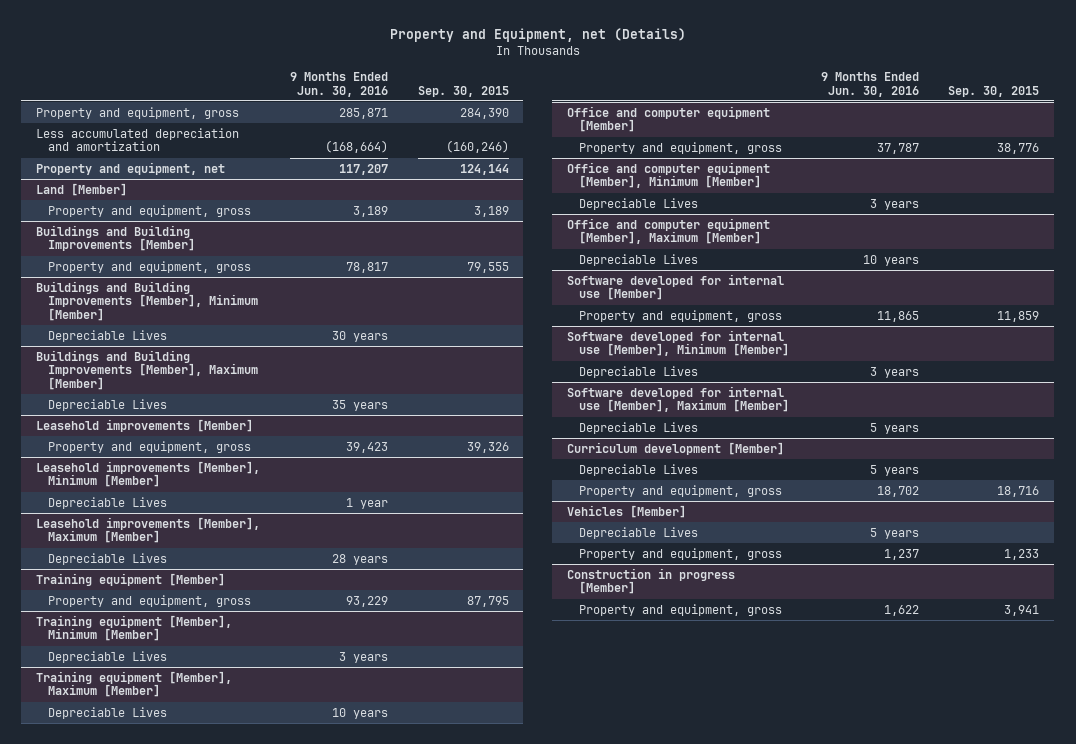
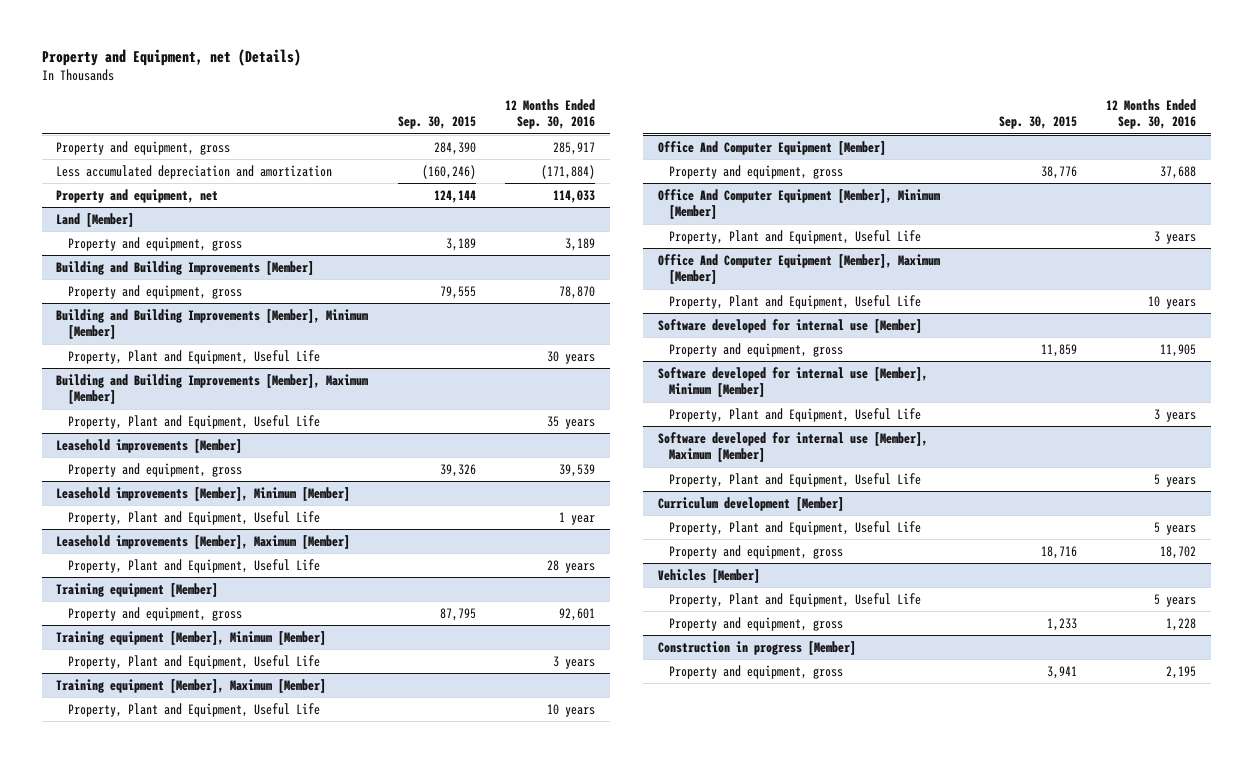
[289,71,388,97] 9 Months Ended Jun. 30, 2016 -> none
none -> [505,99,596,130] 12 Months Ended Sep. 30, 2016
[36,224,196,252] Buildings and Building Improvements [Member] -> [56,260,315,275] Building and Building Improvements [Member]
[36,280,259,322] Buildings and Building Improvements [Member], Minimum [Member] -> [56,308,369,340] Building and Building Improvements [Member], Minimum [Member]
[48,329,168,342] Depreciable Lives -> [68,349,321,364] Property, Plant and Equipment, Useful Life
[36,349,259,391] Buildings and Building Improvements [Member], Maximum [Member] -> [56,373,369,405] Building and Building Improvements [Member], Maximum [Member]
[48,398,168,411] Depreciable Lives -> [68,414,321,429] Property, Plant and Equipment, Useful Life
[48,496,168,509] Depreciable Lives -> [68,510,321,525] Property, Plant and Equipment, Useful Life
[48,552,168,565] Depreciable Lives -> [68,558,321,573] Property, Plant and Equipment, Useful Life
[48,650,168,663] Depreciable Lives -> [68,654,321,669] Property, Plant and Equipment, Useful Life
[48,706,168,719] Depreciable Lives -> [68,702,321,717] Property, Plant and Equipment, Useful Life
[567,105,771,133] Office and computer equipment [Member] -> [657,140,886,155] Office And Computer Equipment [Member]
[567,161,771,189] Office and computer equipment [Member], Minimum [Member] -> [657,188,940,220] Office And Computer Equipment [Member], Minimum [Member]
[578,197,698,210] Depreciable Lives -> [669,229,922,244] Property, Plant and Equipment, Useful Life
[567,217,771,245] Office and computer equipment [Member], Maximum [Member] -> [657,253,940,285] Office And Computer Equipment [Member], Maximum [Member]
[578,253,698,266] Depreciable Lives -> [669,294,922,309] Property, Plant and Equipment, Useful Life
[578,365,698,378] Depreciable Lives -> [669,407,922,422] Property, Plant and Equipment, Useful Life
[578,421,698,434] Depreciable Lives -> [669,472,922,487] Property, Plant and Equipment, Useful Life
[578,463,698,476] Depreciable Lives -> [669,520,922,535] Property, Plant and Equipment, Useful Life
[578,526,698,539] Depreciable Lives -> [669,592,922,607] Property, Plant and Equipment, Useful Life

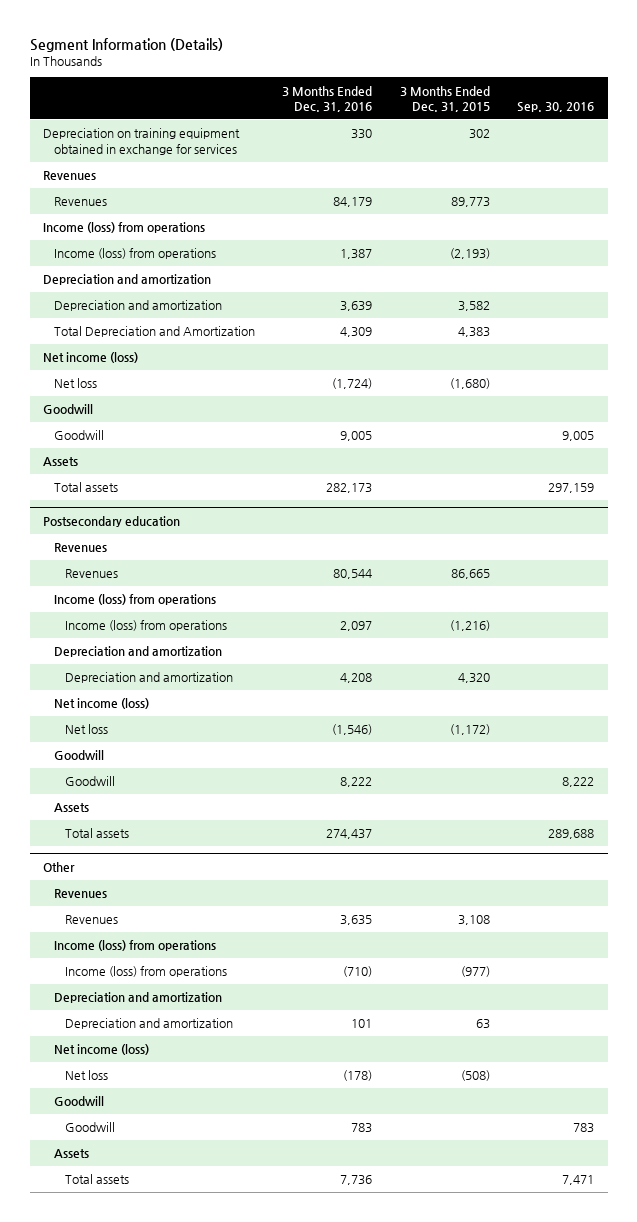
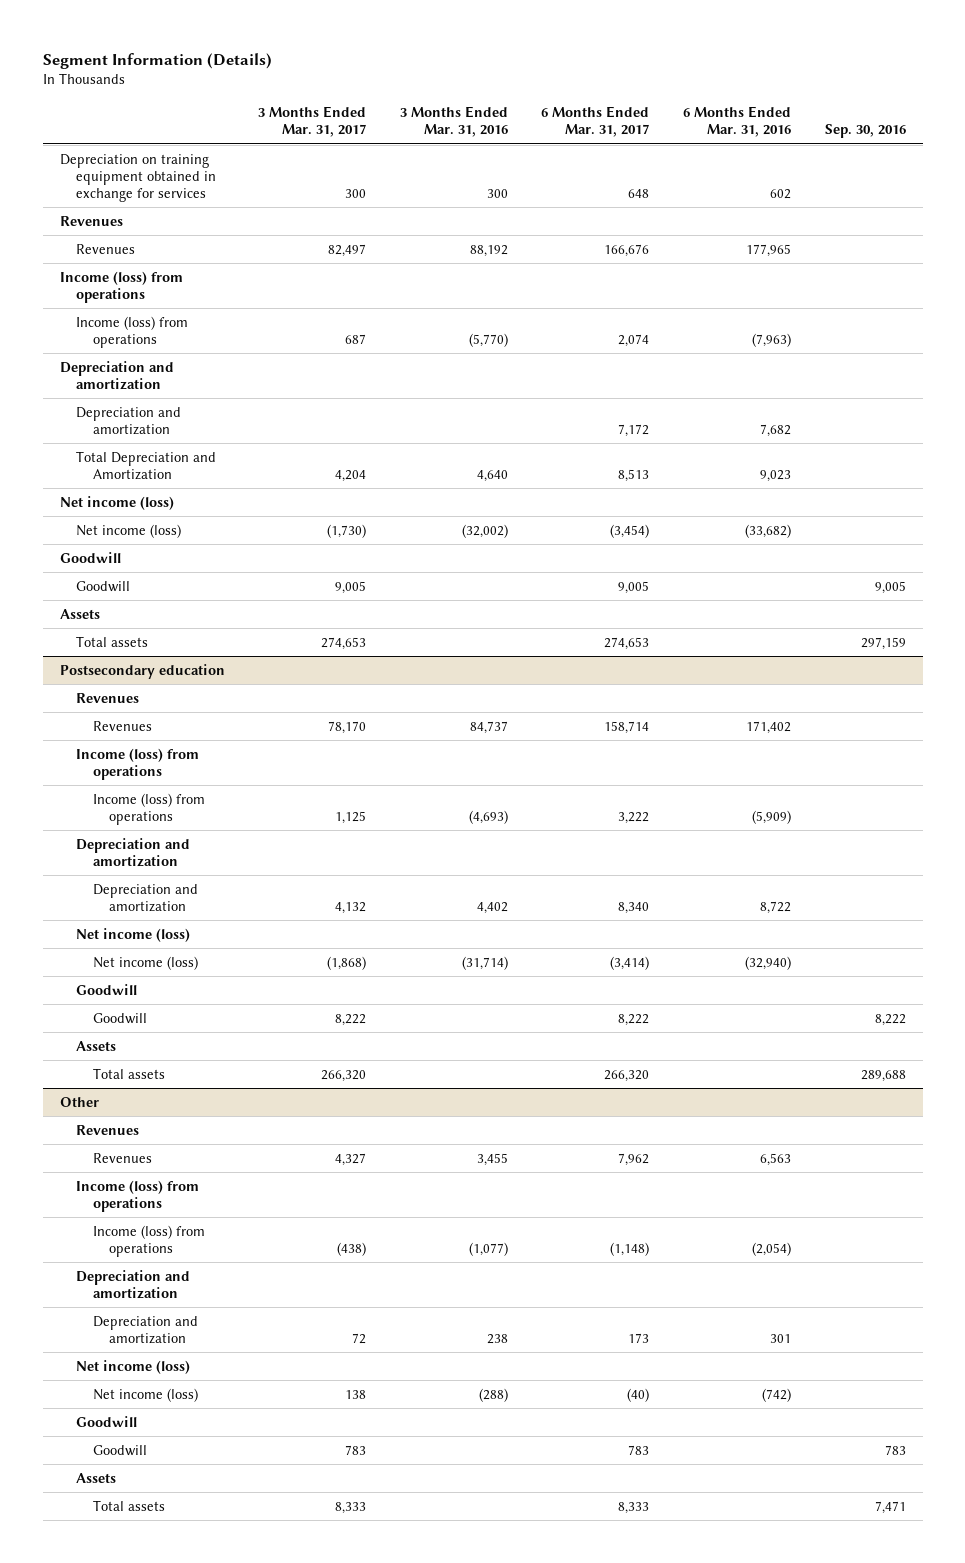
[282,85,373,113] 3 Months Ended Dec. 31, 2016 -> none
[399,85,490,113] 3 Months Ended Dec. 31, 2015 -> none
none -> [258,106,367,138] 3 Months Ended Mar. 31, 2017
none -> [399,106,508,138] 3 Months Ended Mar. 31, 2016
none -> [541,106,650,138] 6 Months Ended Mar. 31, 2017
none -> [683,106,792,138] 6 Months Ended Mar. 31, 2016
[53,378,97,389] Net loss -> [76,523,182,538] Net income (loss)
[64,724,108,735] Net loss -> [92,955,198,970] Net income (loss)
[64,1070,108,1081] Net loss -> [92,1387,198,1402] Net income (loss)

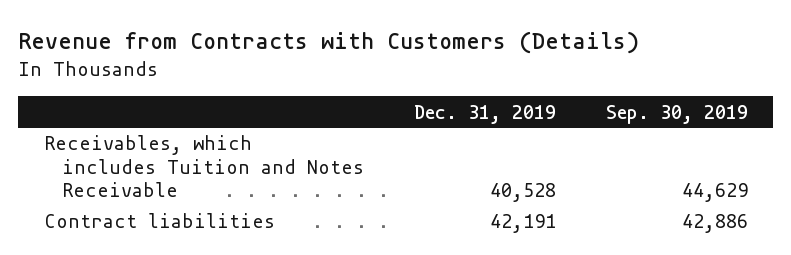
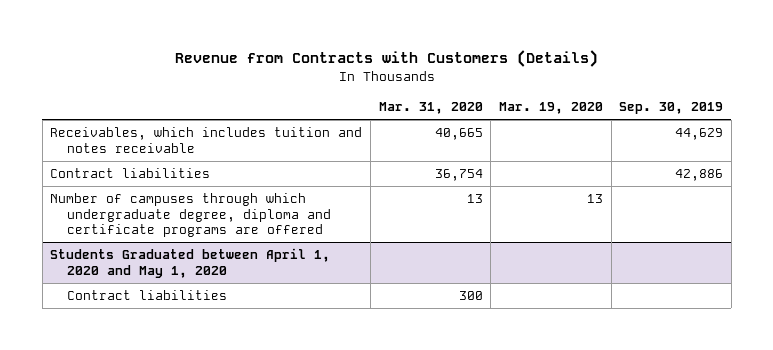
[413,104,556,124] Dec. 31, 2019 -> none
none -> [378,102,483,115] Mar. 31, 2020
none -> [498,102,603,115] Mar. 19, 2020
[43,135,364,198] Receivables, which includes Tuition and Notes Receivable -> [50,127,363,153] Receivables, which includes tuition and notes receivable
none -> [50,193,332,237] Number of campuses through which undergraduate degree, diploma and certificate programs are offered
none -> [50,248,331,278] Students Graduated between April 1, 2020 and May 1, 2020
none -> [67,290,228,301] Contract liabilities

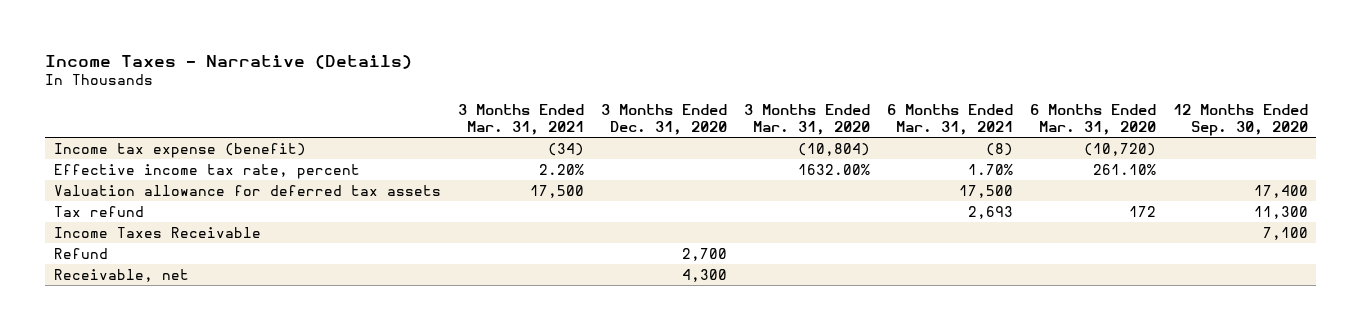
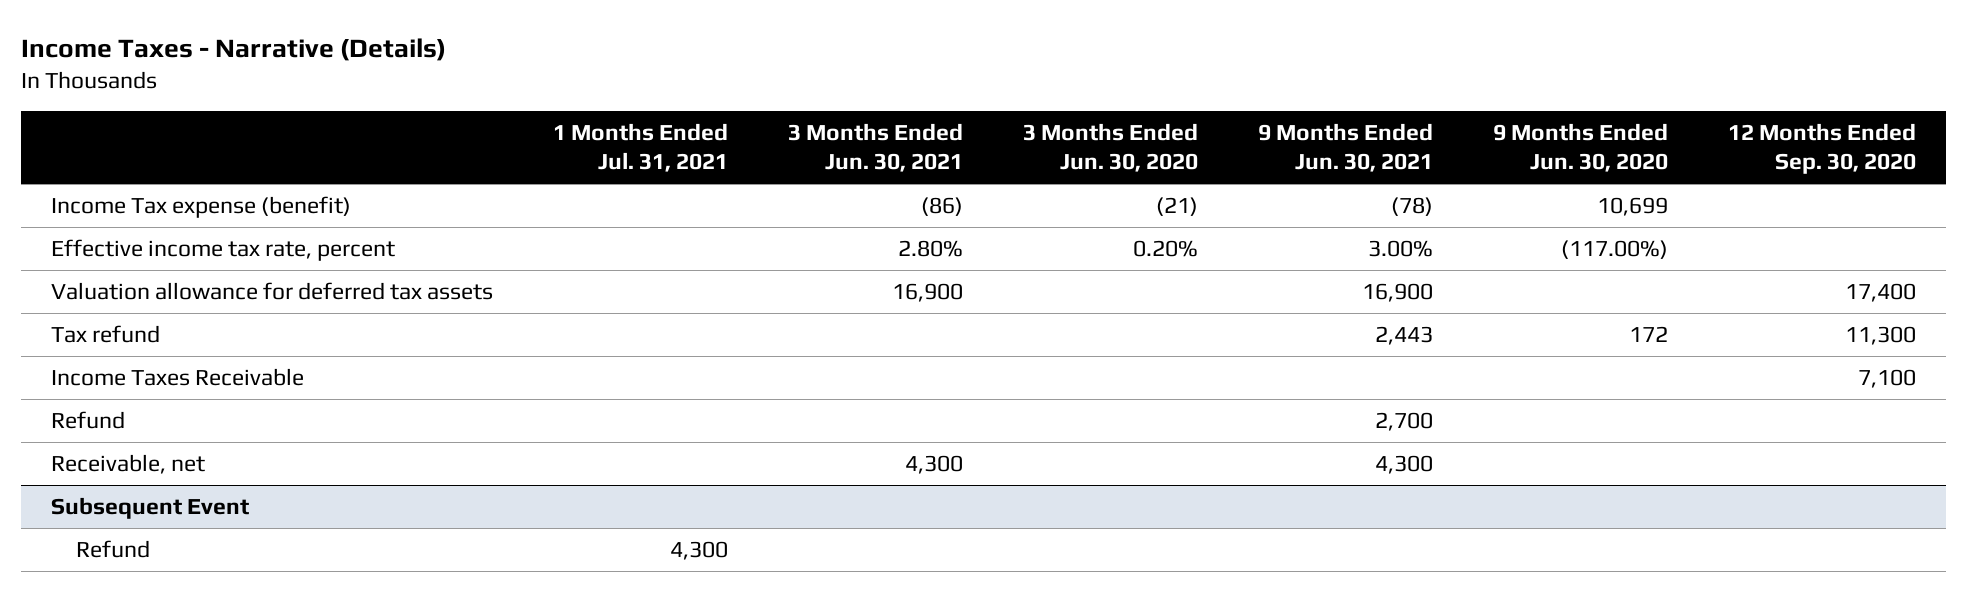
[457,103,584,136] 3 Months Ended Mar. 31, 2021 -> none
[600,103,727,136] 3 Months Ended Dec. 31, 2020 -> none
[743,103,870,136] 3 Months Ended Mar. 31, 2020 -> none
[886,103,1013,136] 6 Months Ended Mar. 31, 2021 -> none
[1029,103,1156,136] 6 Months Ended Mar. 31, 2020 -> none
none -> [553,122,729,173] 1 Months Ended Jul. 31, 2021
none -> [788,122,964,173] 3 Months Ended Jun. 30, 2021
none -> [1023,122,1199,173] 3 Months Ended Jun. 30, 2020
none -> [1258,122,1434,173] 9 Months Ended Jun. 30, 2021
none -> [1493,122,1669,173] 9 Months Ended Jun. 30, 2020
[53,142,306,158] Income tax expense (benefit) -> [51,195,352,218] Income Tax expense (benefit)
none -> [51,496,250,519] Subsequent Event
none -> [76,539,151,558] Refund

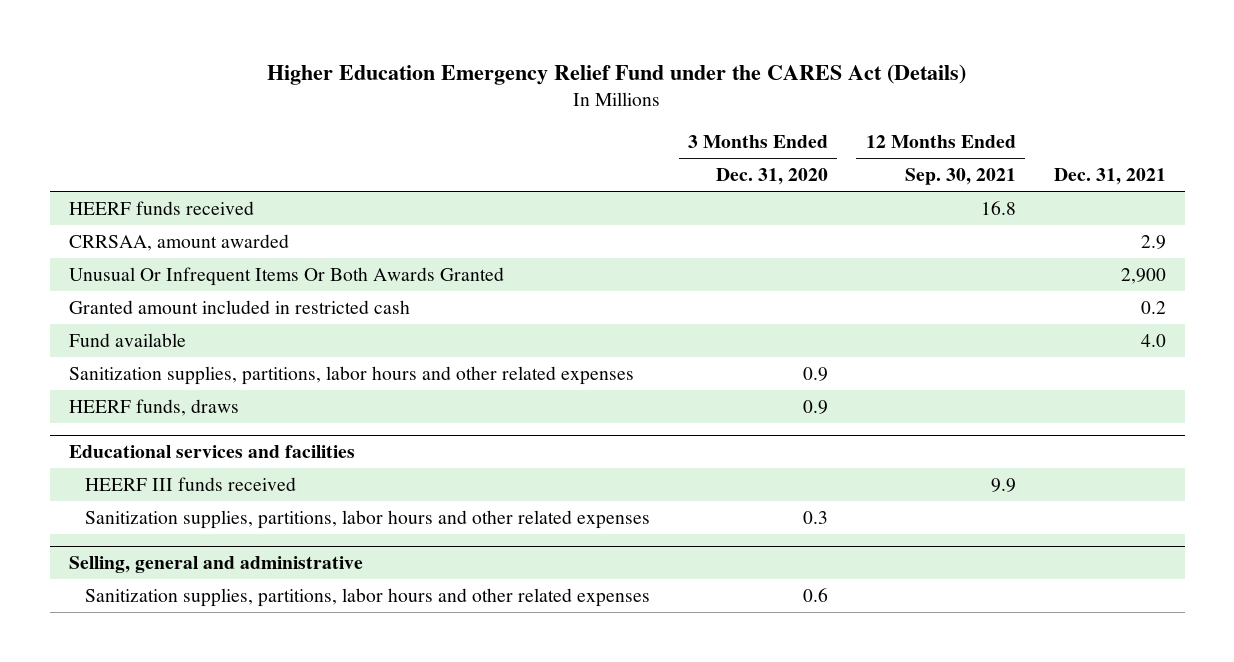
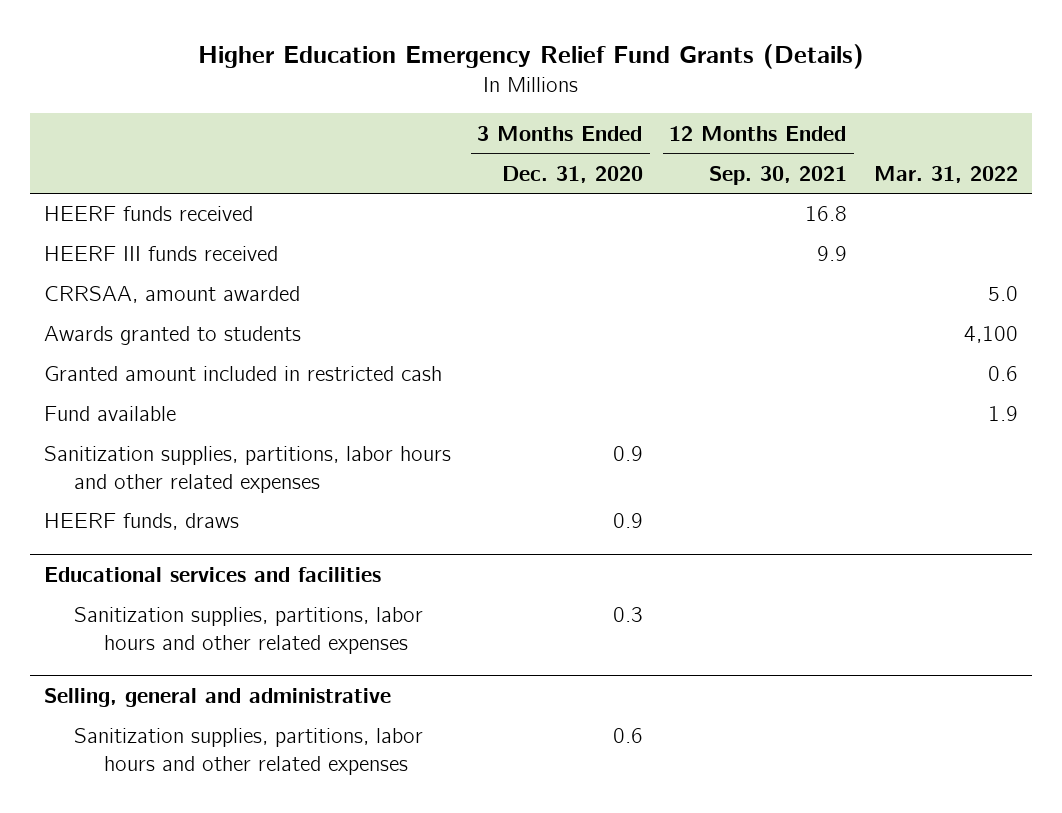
[267,63,967,85] Higher Education Emergency Relief Fund under the CARES Act (Details) -> [197,44,864,70] Higher Education Emergency Relief Fund Grants (Details)
[1053,168,1166,186] Dec. 31, 2021 -> none
none -> [874,165,1019,183] Mar. 31, 2022
none -> [43,246,278,262] HEERF III funds received
[68,266,504,286] Unusual Or Infrequent Items Or Both Awards Granted -> [43,326,301,346] Awards granted to students
[85,476,297,491] HEERF III funds received -> none

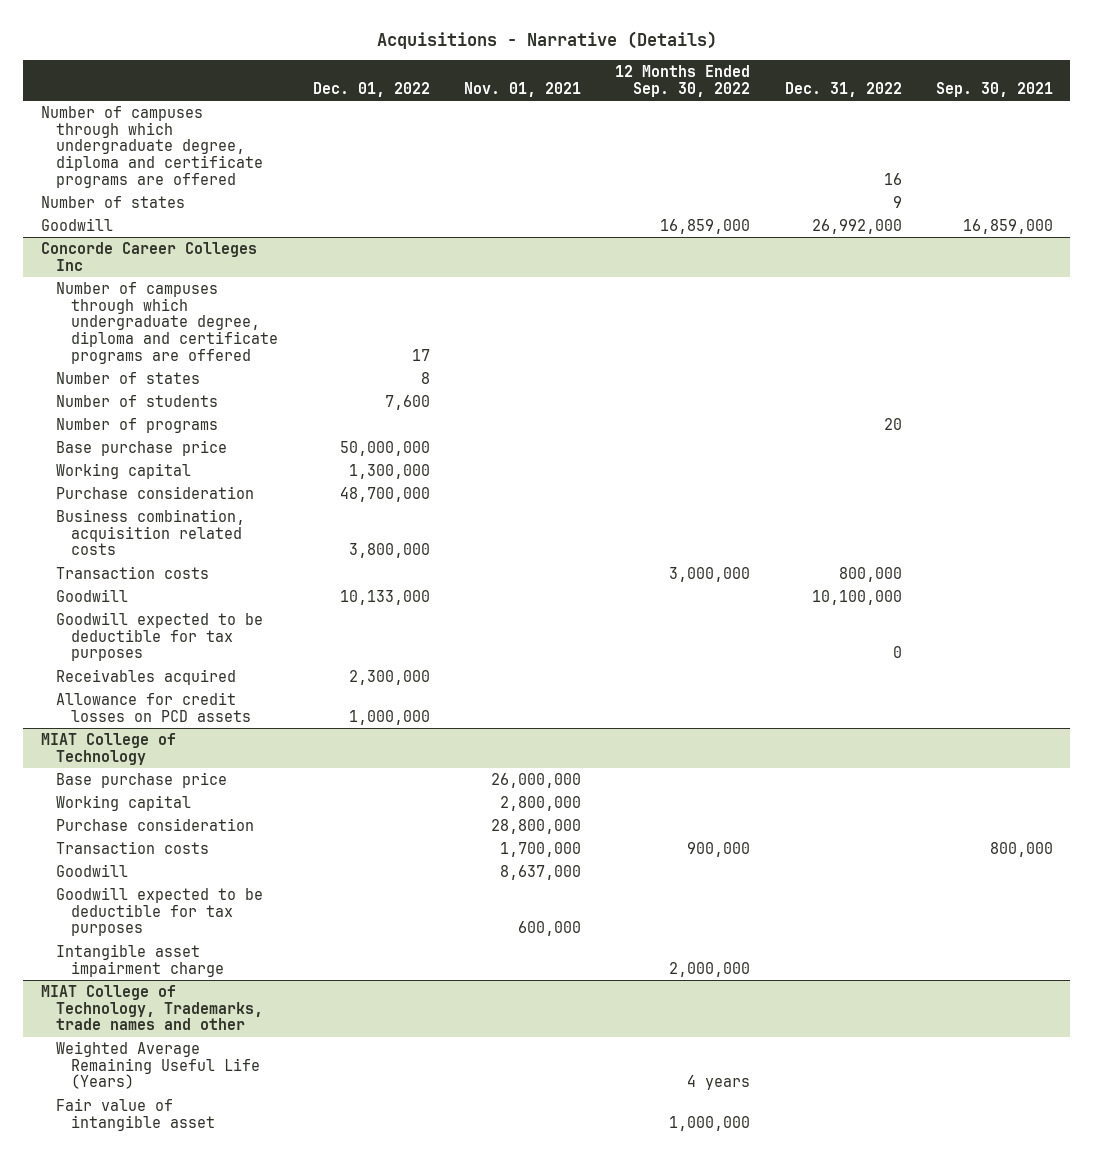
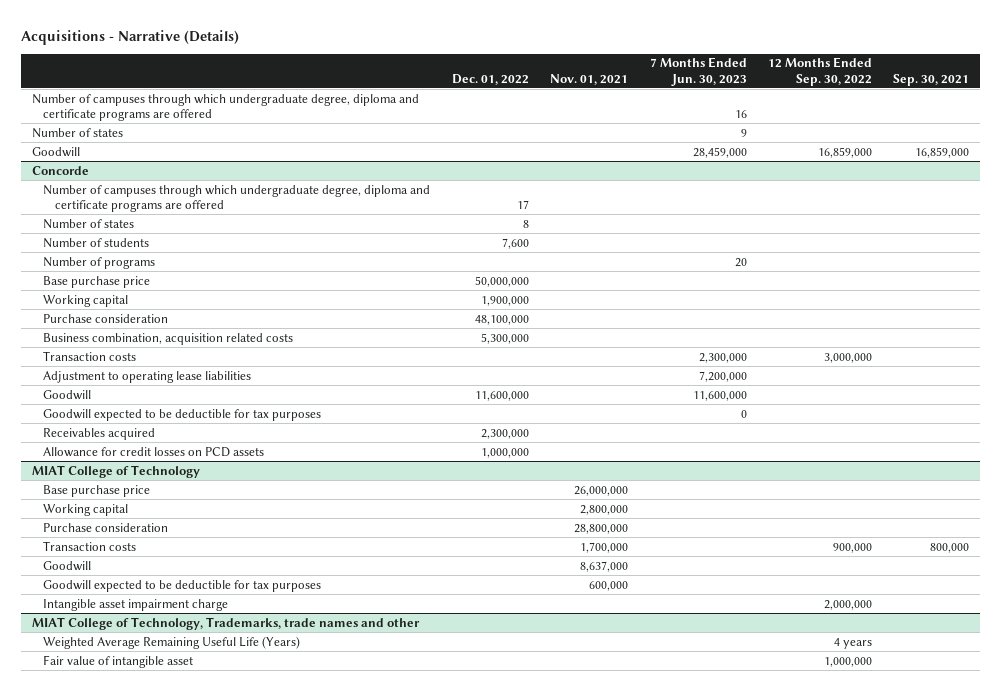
[784,82,902,98] Dec. 31, 2022 -> none
none -> [649,57,747,86] 7 Months Ended Jun. 30, 2023
[40,241,257,271] Concorde Career Colleges Inc -> [31,165,89,175] Concorde
[348,463,430,479] 1,300,000 -> [480,295,529,306] 1,900,000
[339,486,430,502] 48,700,000 -> [474,314,529,325] 48,100,000
[348,543,430,559] 3,800,000 -> [480,332,529,344] 5,300,000
none -> [43,370,252,383] Adjustment to operating lease liabilities
[339,589,430,605] 10,133,000 -> [474,390,529,401] 11,600,000

